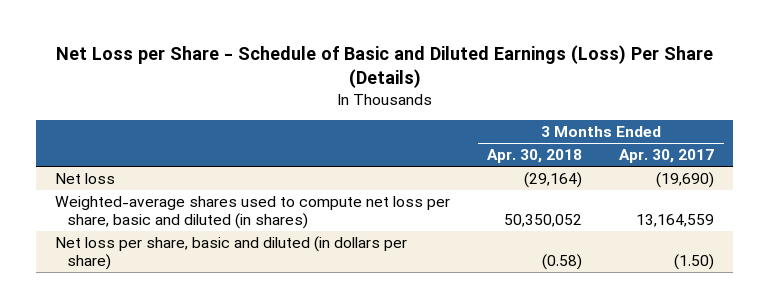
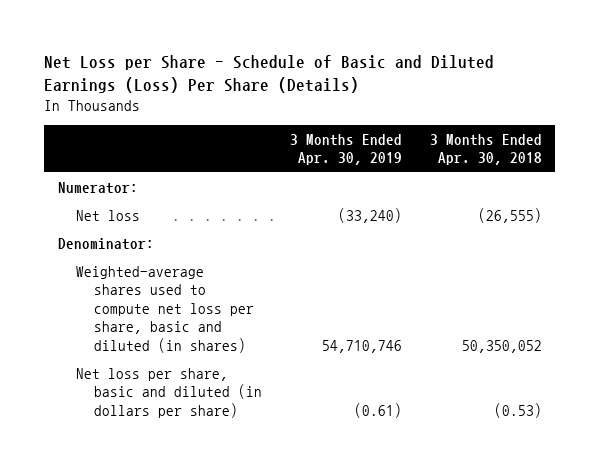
[619,149,715,164] Apr. 30, 2017 -> none
none -> [289,133,402,166] 3 Months Ended Apr. 30, 2019
none -> [57,181,138,194] Numerator:
[524,171,583,188] (29,164) -> [477,207,542,223] (26,555)
none -> [57,237,154,250] Denominator:
[542,254,583,271] (0.58) -> [493,402,542,418] (0.53)

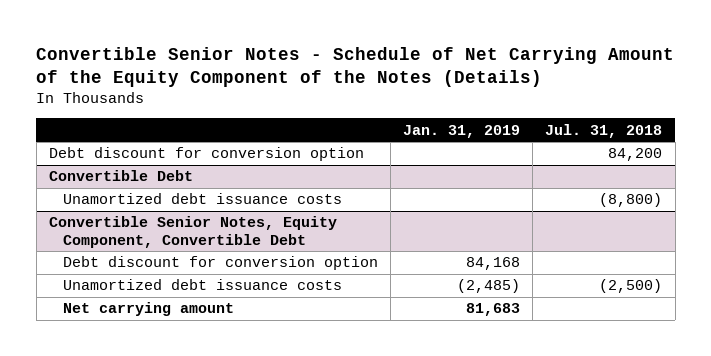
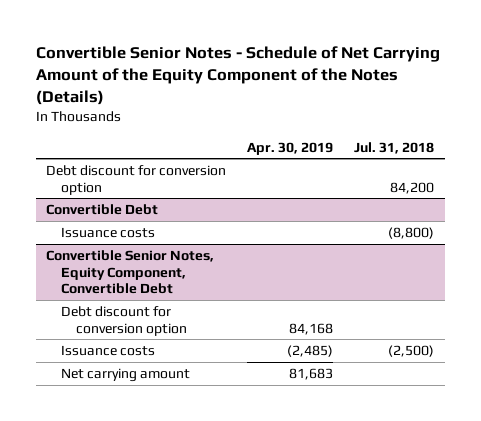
[403,124,521,138] Jan. 31, 2019 -> none
none -> [247,141,334,155] Apr. 30, 2019
[63,193,343,205] Unamortized debt issuance costs -> [61,226,156,238] Issuance costs
[63,279,343,291] Unamortized debt issuance costs -> [61,344,156,356] Issuance costs

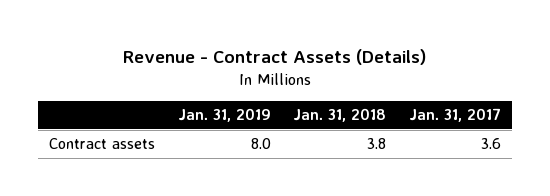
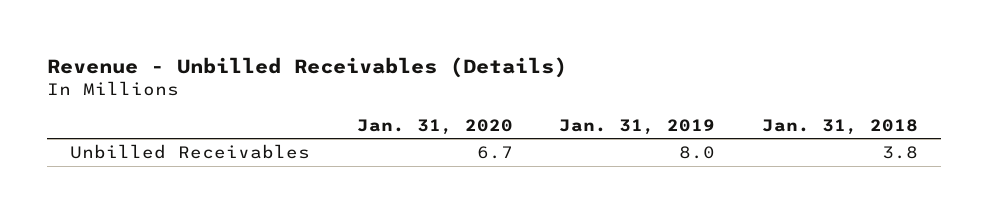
[123,48,427,65] Revenue - Contract Assets (Details) -> [46,56,567,78] Revenue - Unbilled Receivables (Details)
[408,108,501,123] Jan. 31, 2017 -> none
none -> [356,118,513,135] Jan. 31, 2020
[49,138,156,150] Contract assets -> [70,144,311,160] Unbilled Receivables

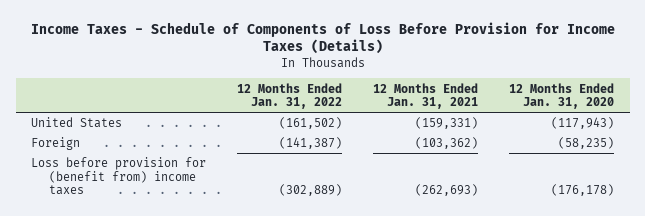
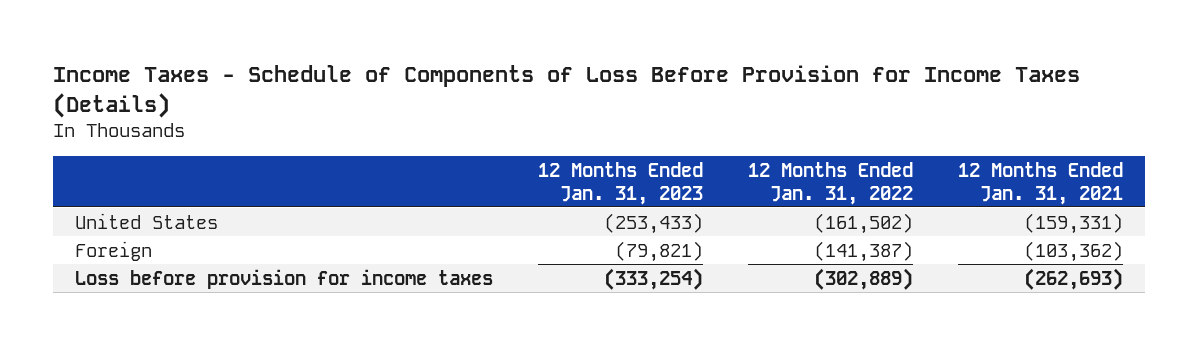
[509,82,615,110] 12 Months Ended Jan. 31, 2020 -> none
none -> [537,161,703,205] 12 Months Ended Jan. 31, 2023
[31,157,207,196] Loss before provision for (benefit from) income taxes -> [75,268,494,289] Loss before provision for income taxes

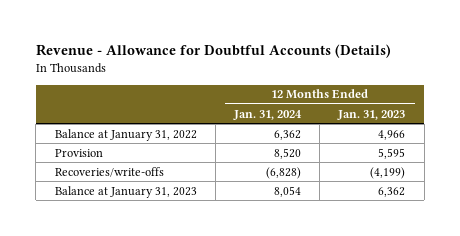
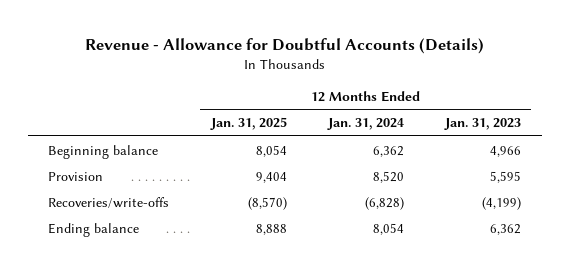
none -> [209,117,287,131] Jan. 31, 2025
[54,128,197,141] Balance at January 31, 2022 -> [48,144,159,159] Beginning balance
[54,185,197,198] Balance at January 31, 2023 -> [48,222,140,237] Ending balance

